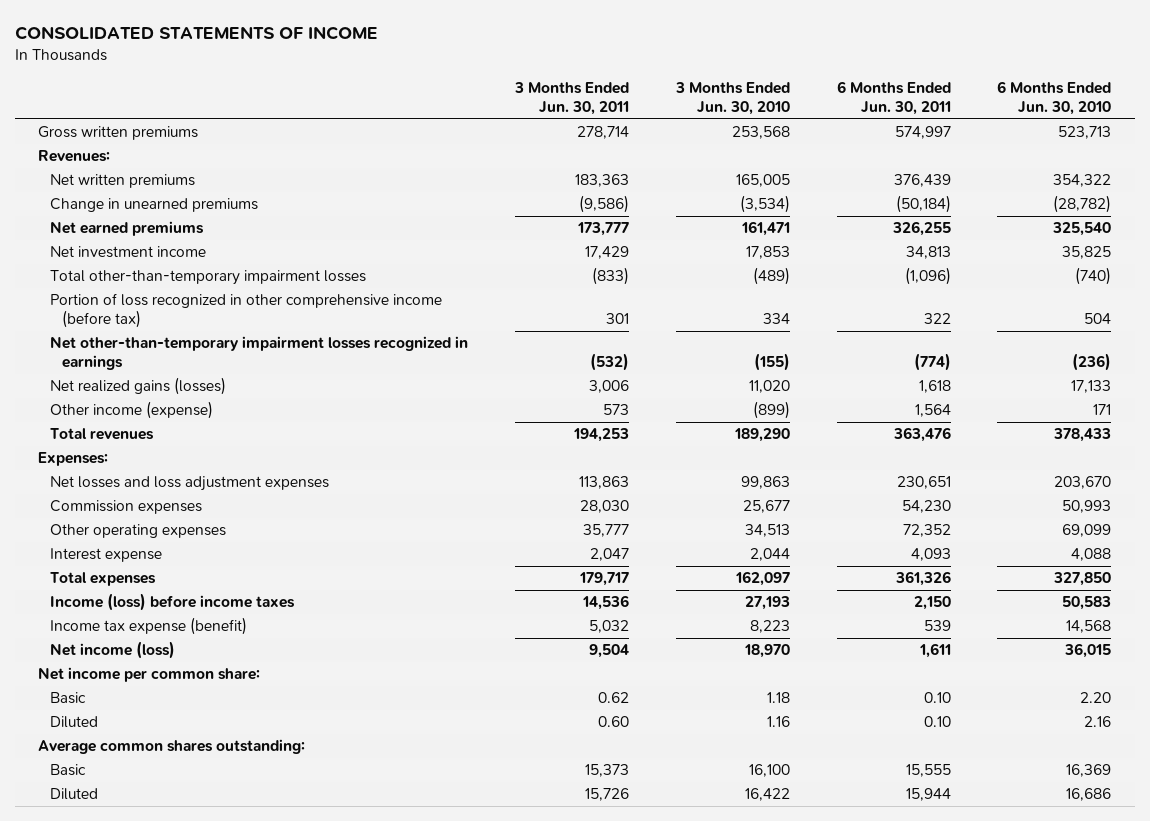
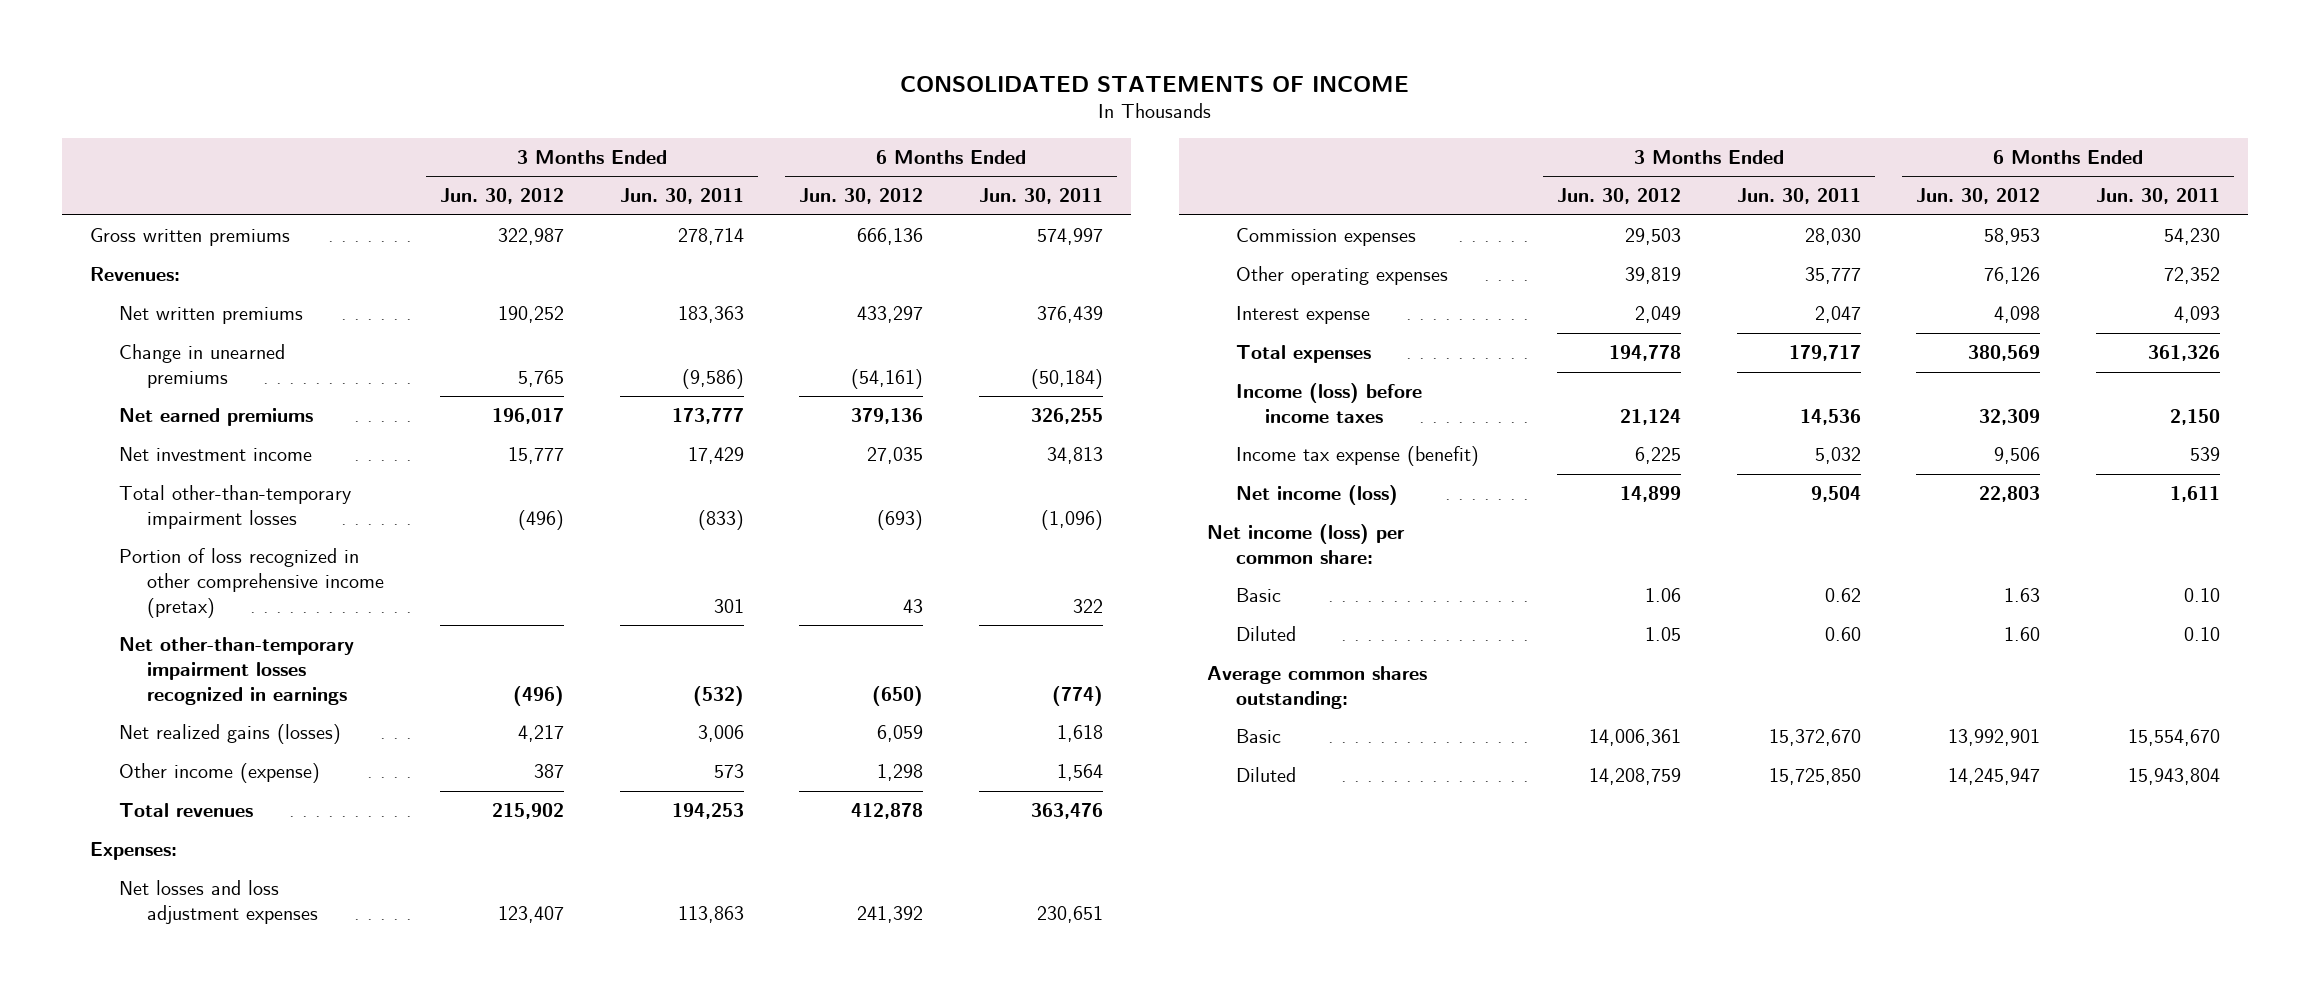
[674,82,790,116] 3 Months Ended Jun. 30, 2010 -> none
[997,81,1112,116] 6 Months Ended Jun. 30, 2010 -> none
none -> [440,188,565,205] Jun. 30, 2012
none -> [799,188,924,205] Jun. 30, 2012
[50,293,443,329] Portion of loss recognized in other comprehensive income (before tax) -> [118,548,385,618] Portion of loss recognized in other comprehensive income (pretax)
[38,667,261,683] Net income per common share: -> [1206,524,1405,564] Net income (loss) per common share:
[585,764,630,778] 15,373 -> [1768,729,1861,747] 15,372,670
[905,764,951,778] 15,555 -> [2127,729,2220,747] 15,554,670
[585,788,630,802] 15,726 -> [1768,768,1861,786] 15,725,850
[905,788,951,802] 15,944 -> [2127,768,2220,786] 15,943,804

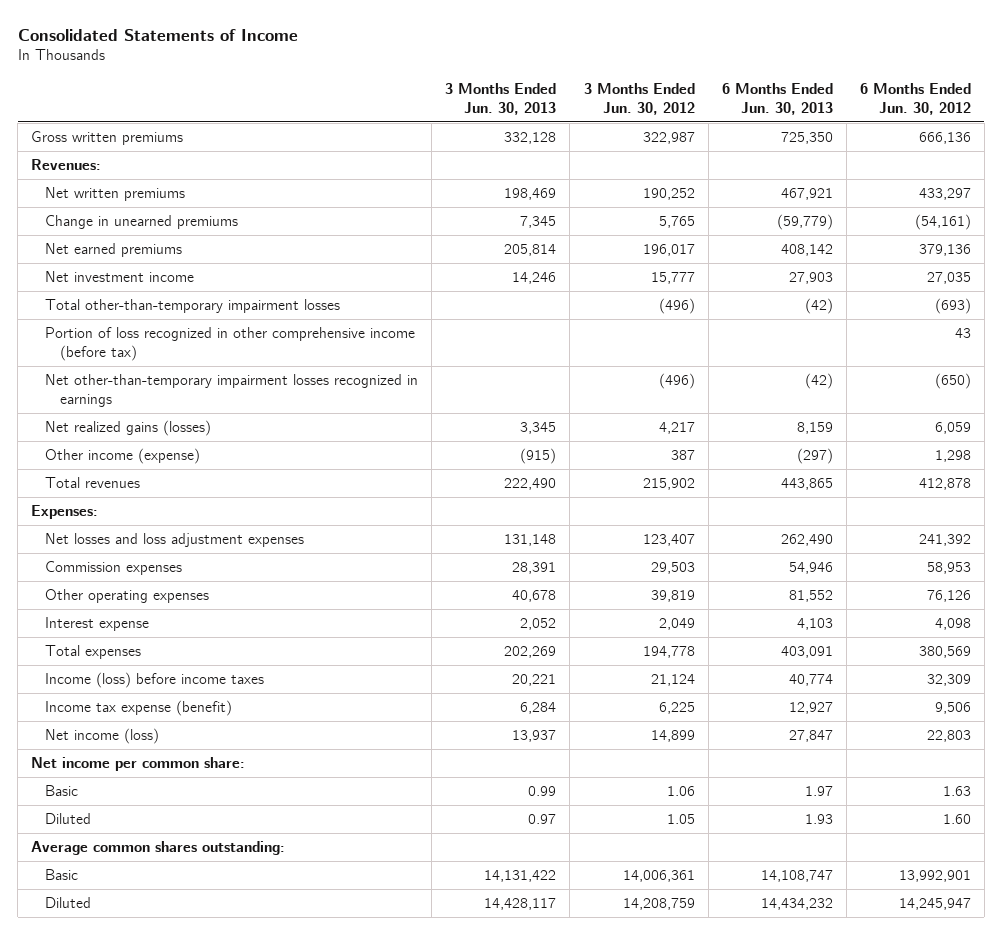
[899,76,1409,93] CONSOLIDATED STATEMENTS OF INCOME -> [17,28,298,41] Consolidated Statements of Income
[619,188,744,205] Jun. 30, 2011 -> none
[978,188,1103,205] Jun. 30, 2011 -> none
none -> [445,83,557,115] 3 Months Ended Jun. 30, 2013
none -> [721,83,833,115] 6 Months Ended Jun. 30, 2013
[118,548,385,618] Portion of loss recognized in other comprehensive income (pretax) -> [45,327,416,361] Portion of loss recognized in other comprehensive income (before tax)
[1206,524,1405,564] Net income (loss) per common share: -> [31,757,246,772] Net income per common share:

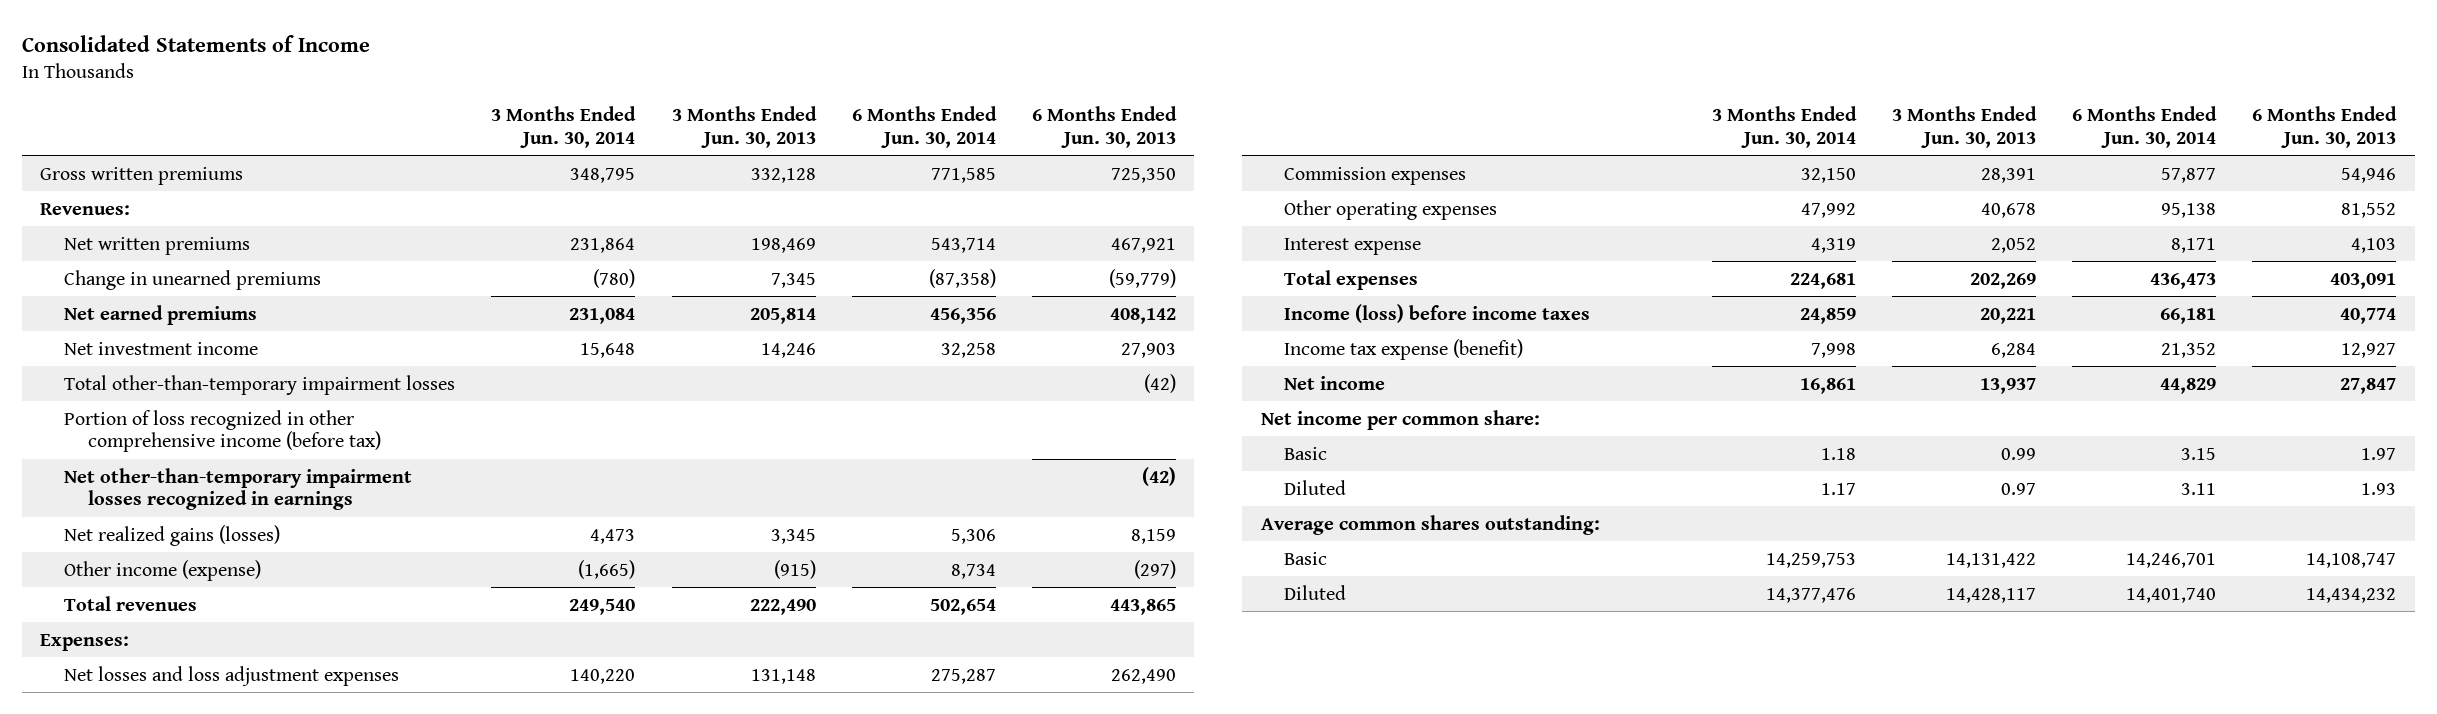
[583,83,695,115] 3 Months Ended Jun. 30, 2012 -> none
[859,83,971,115] 6 Months Ended Jun. 30, 2012 -> none
none -> [491,106,637,148] 3 Months Ended Jun. 30, 2014
none -> [851,106,997,148] 6 Months Ended Jun. 30, 2014
[45,728,160,745] Net income (loss) -> [1284,375,1386,390] Net income

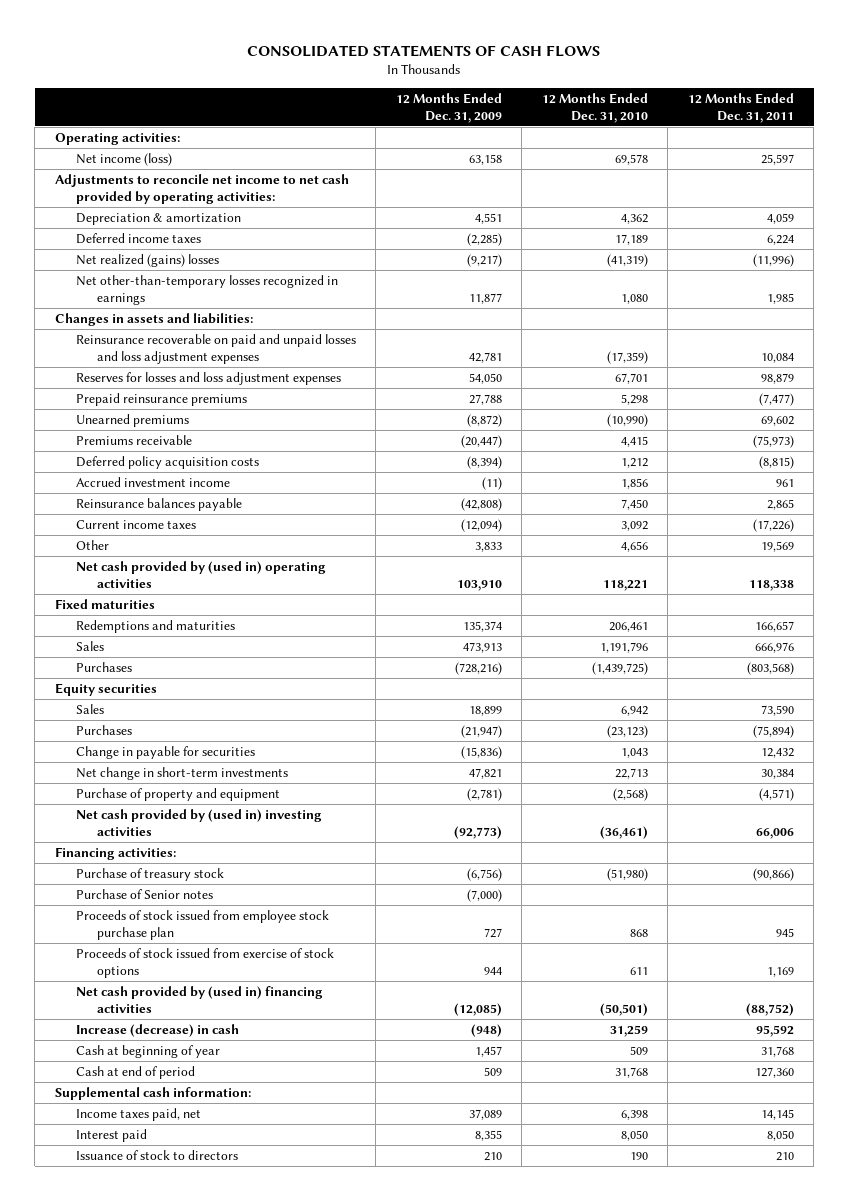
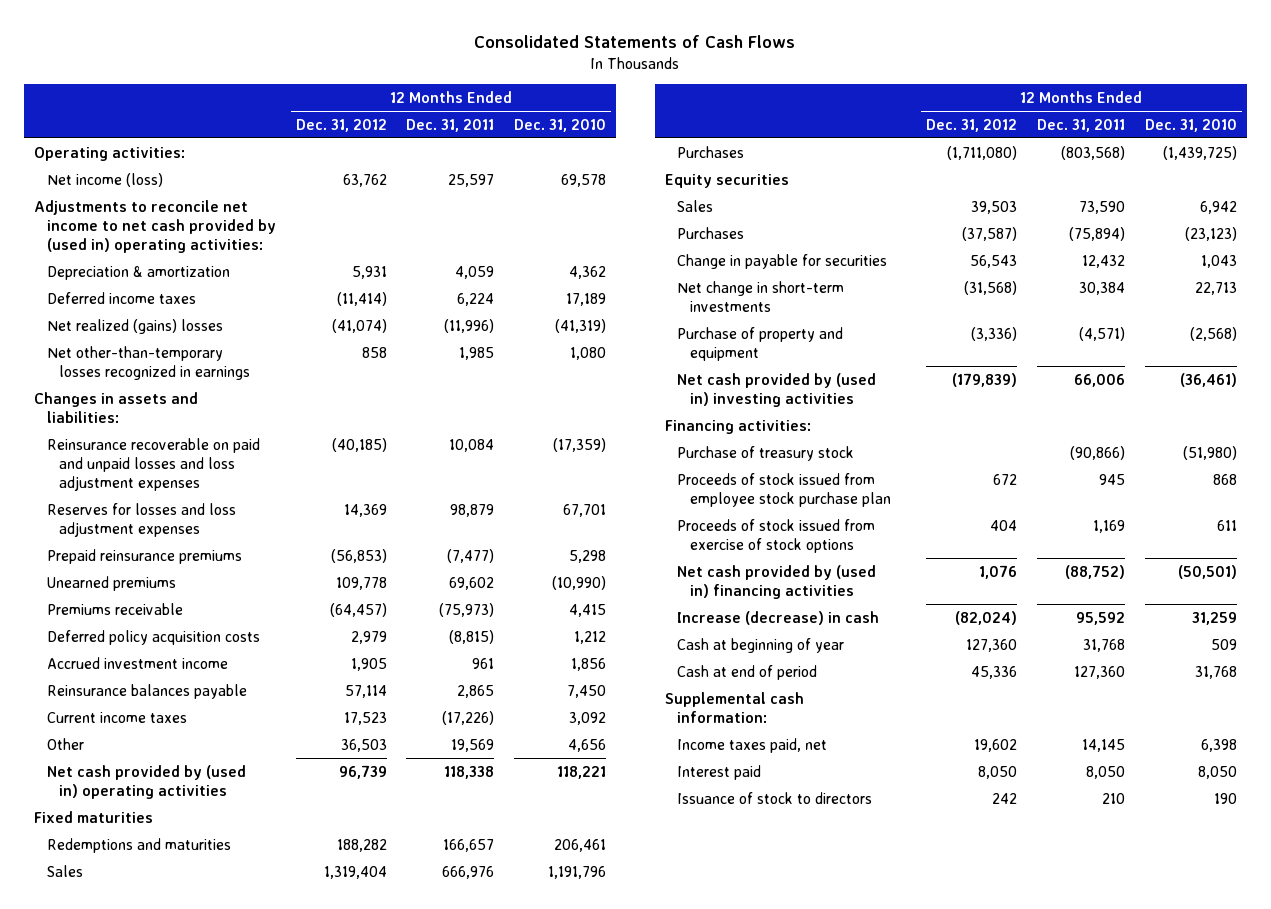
[247,44,601,57] CONSOLIDATED STATEMENTS OF CASH FLOWS -> [474,35,796,49] Consolidated Statements of Cash Flows
[395,92,502,123] 12 Months Ended Dec. 31, 2009 -> none
none -> [295,118,387,132] Dec. 31, 2012
[54,173,349,204] Adjustments to reconcile net income to net cash provided by operating activities: -> [34,199,276,254] Adjustments to reconcile net income to net cash provided by (used in) operating activities:
[75,888,213,899] Purchase of Senior notes -> none

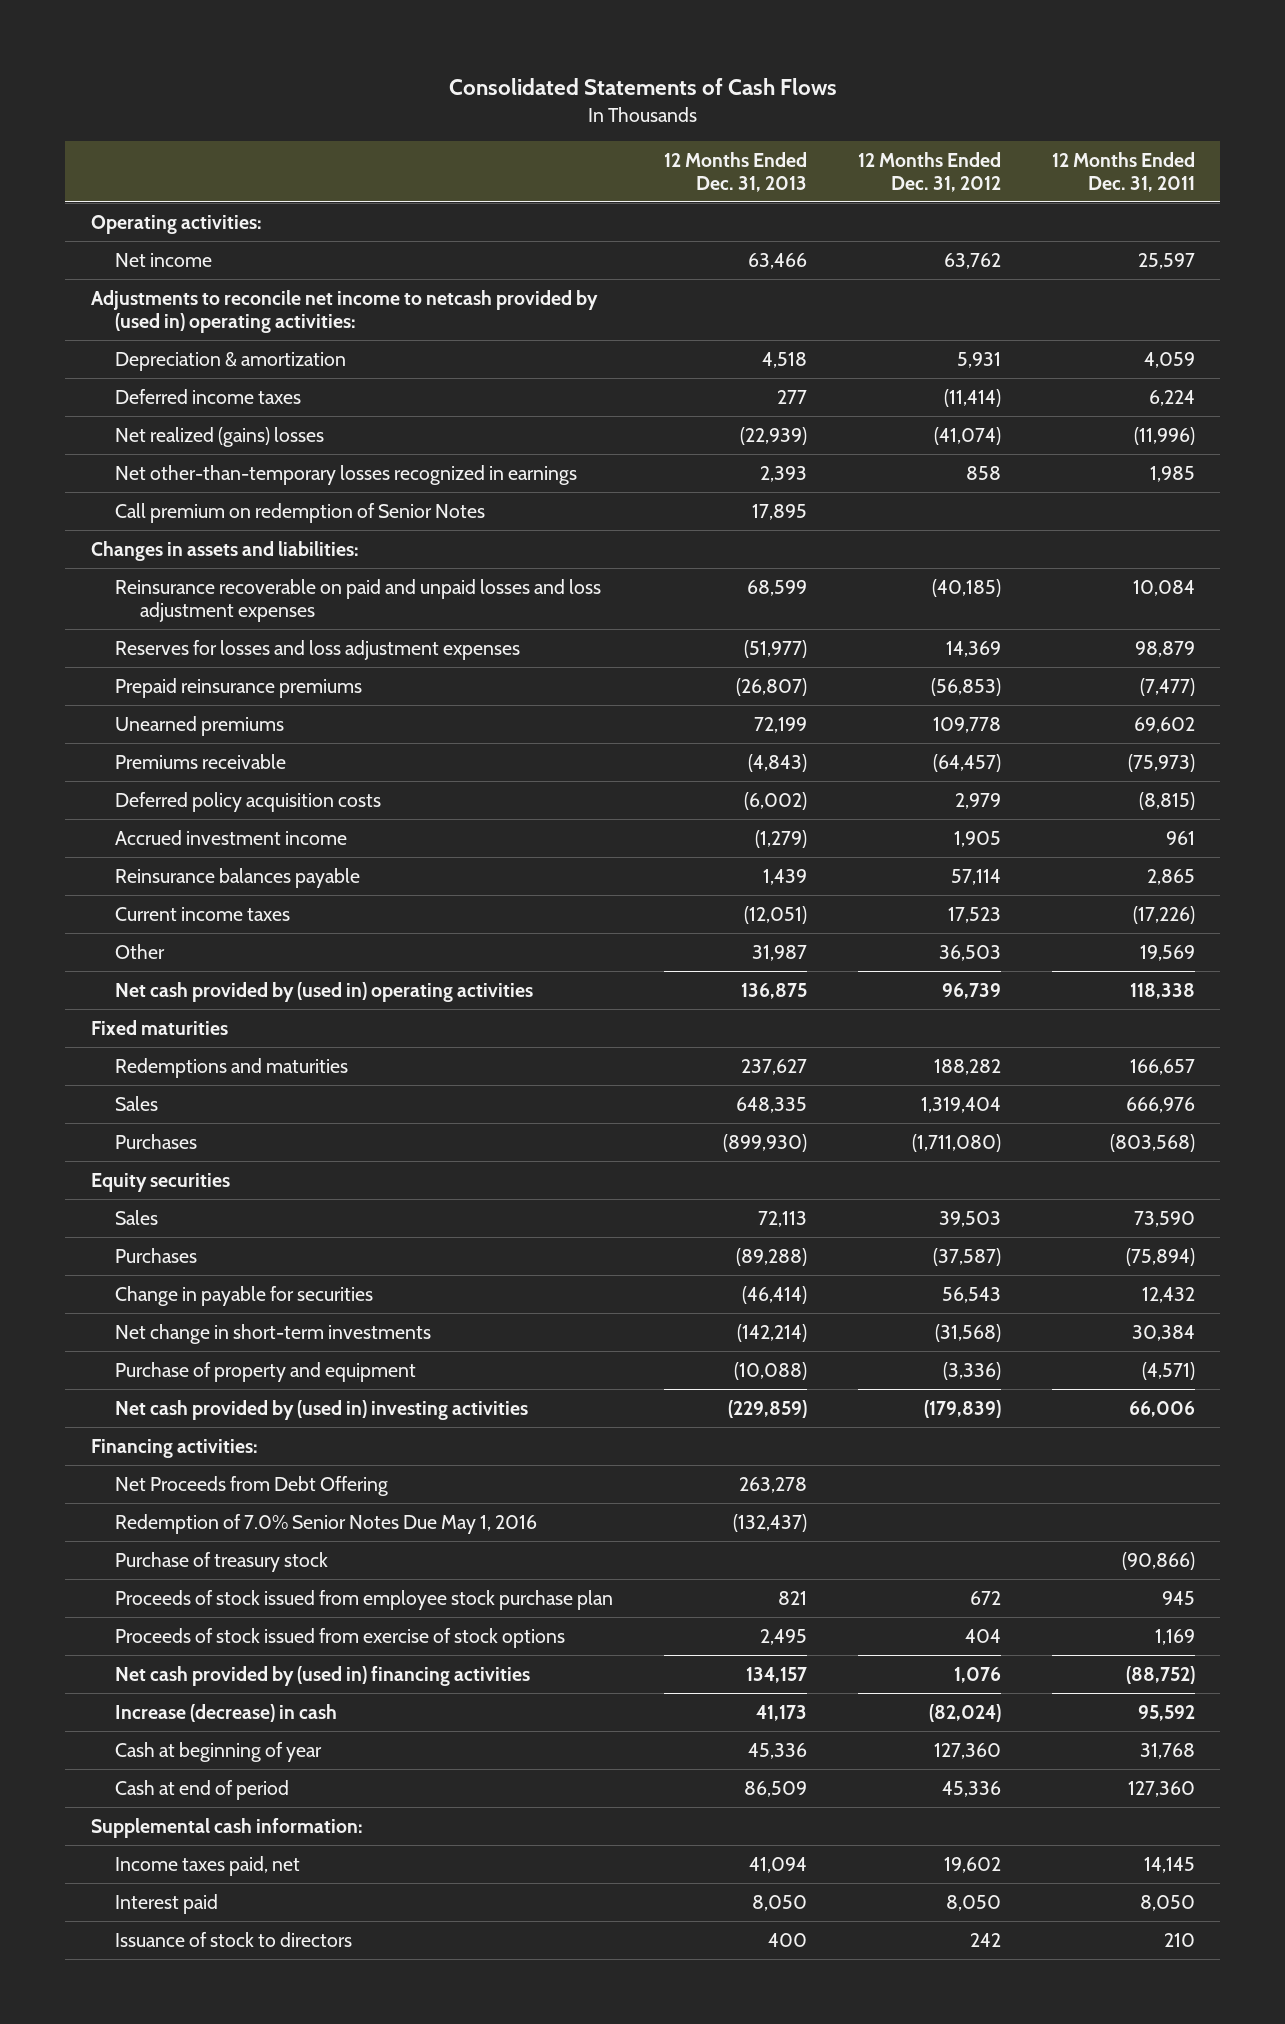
[514,118,607,132] Dec. 31, 2010 -> none
none -> [664,152,808,192] 12 Months Ended Dec. 31, 2013
[46,172,163,187] Net income (loss) -> [115,252,213,267] Net income
[34,199,276,254] Adjustments to reconcile net income to net cash provided by (used in) operating activities: -> [90,289,598,333] Adjustments to reconcile net income to netcash provided by (used in) operating activities:
none -> [115,502,486,523] Call premium on redemption of Senior Notes
none -> [115,1475,389,1496] Net Proceeds from Debt Offering
none -> [115,1513,538,1534] Redemption of 7.0% Senior Notes Due May 1, 2016

